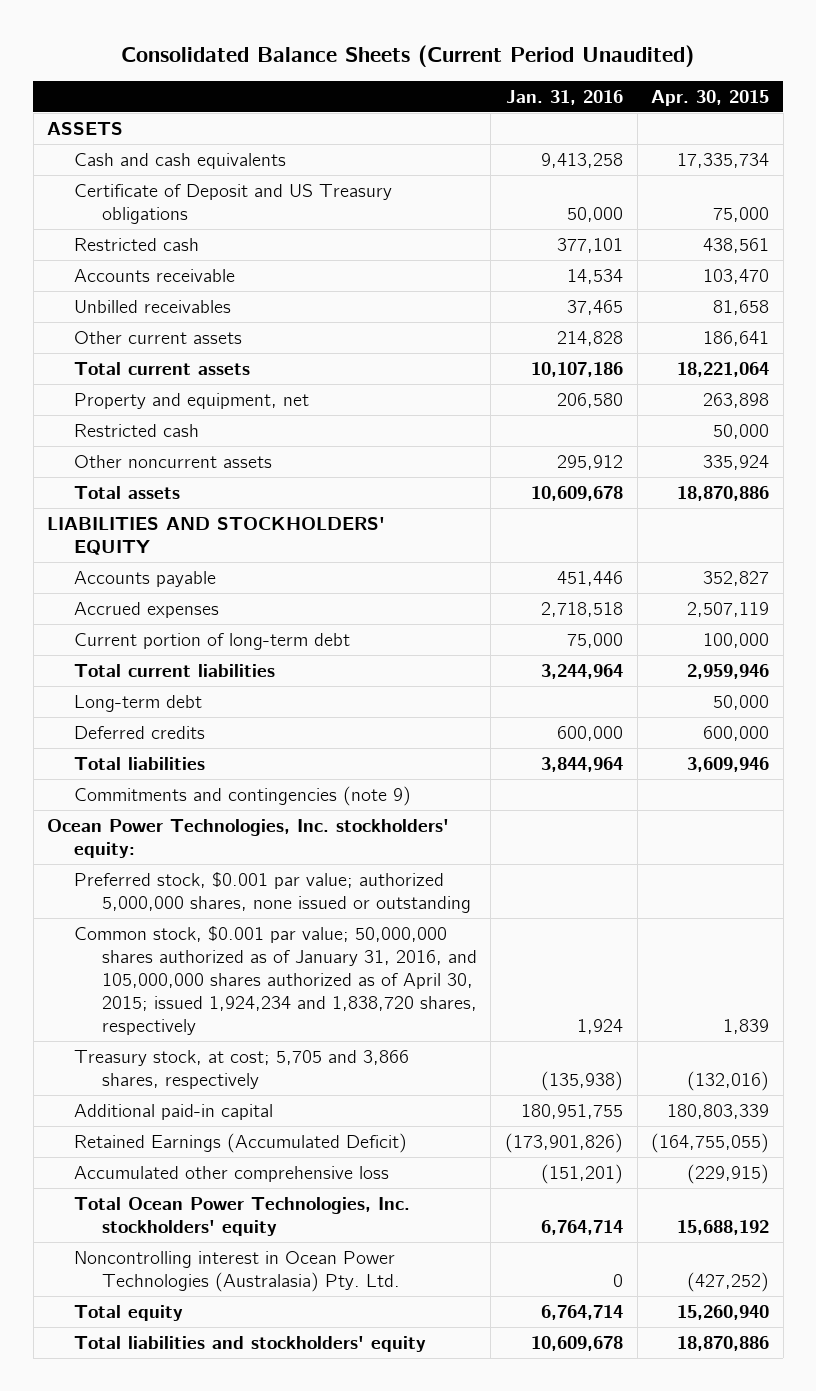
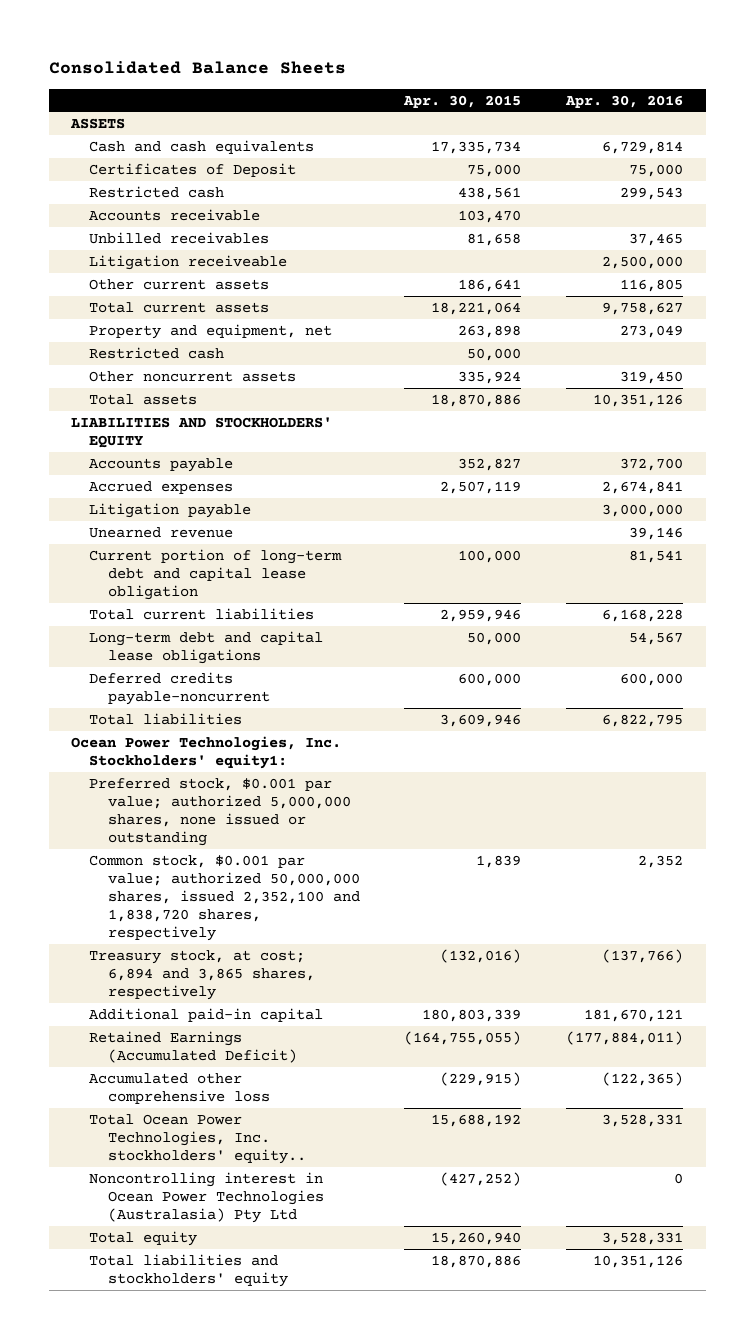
[121,45,695,68] Consolidated Balance Sheets (Current Period Unaudited) -> [49,61,347,75] Consolidated Balance Sheets
[506,90,624,106] Jan. 31, 2016 -> none
none -> [565,94,684,108] Apr. 30, 2016
[74,183,393,224] Certificate of Deposit and US Treasury obligations -> [89,162,297,177] Certificates of Deposit
none -> [89,254,288,270] Litigation receiveable
none -> [89,502,252,518] Litigation payable
none -> [89,526,234,538] Unearned revenue
[74,632,351,650] Current portion of long-term debt -> [89,548,343,600] Current portion of long-term debt and capital lease obligation
[74,694,203,712] Long-term debt -> none
none -> [89,630,324,664] Long-term debt and capital lease obligations
[74,725,206,739] Deferred credits -> [89,671,270,705] Deferred credits payable-noncurrent
[74,785,412,806] Commitments and contingencies (note 9) -> none
[47,818,450,858] Ocean Power Technologies, Inc. stockholders' equity: -> [71,735,342,769] Ocean Power Technologies, Inc. Stockholders' equity1:
[74,925,477,1036] Common stock, $0.001 par value; 50,000,000 shares authorized as of January 31, 2016, and 105,000,000 shares authorized as of April 30, 2015; issued 1,924,234 and 1,838,720 shares, respectively -> [89,854,360,941] Common stock, $0.001 par value; authorized 50,000,000 shares, issued 2,352,100 and 1,838,720 shares, respectively
[74,1049,410,1089] Treasury stock, at cost; 5,705 and 3,866 shares, respectively -> [89,949,315,1000] Treasury stock, at cost; 6,894 and 3,865 shares, respectively
[74,1196,411,1236] Total Ocean Power Technologies, Inc. stockholders' equity -> [89,1113,306,1164] Total Ocean Power Technologies, Inc. stockholders' equity..
[74,1250,400,1292] Noncontrolling interest in Ocean Power Technologies (Australasia) Pty. Ltd. -> [89,1171,324,1223] Noncontrolling interest in Ocean Power Technologies (Australasia) Pty Ltd

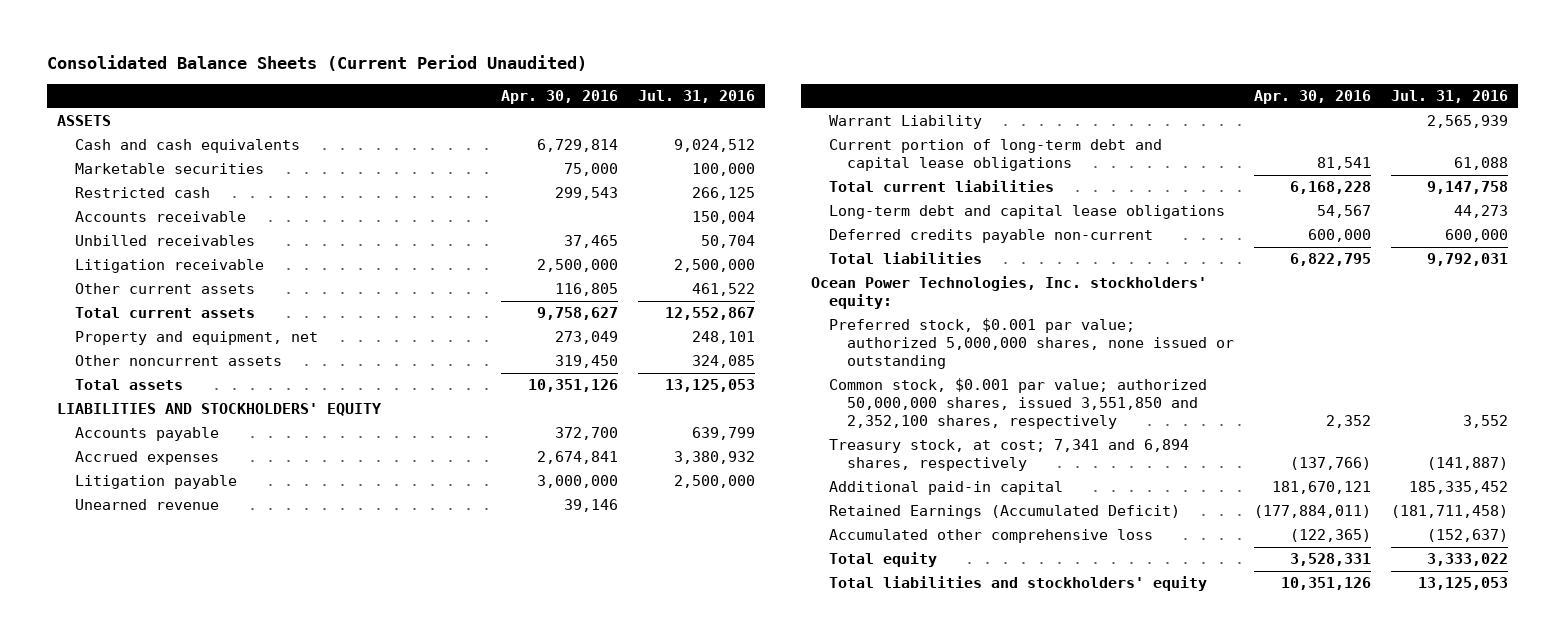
[49,61,347,75] Consolidated Balance Sheets -> [46,55,587,72] Consolidated Balance Sheets (Current Period Unaudited)
[403,94,522,108] Apr. 30, 2015 -> none
none -> [637,89,755,103] Jul. 31, 2016
[89,162,297,177] Certificates of Deposit -> [75,163,265,175] Marketable securities
[89,254,288,270] Litigation receiveable -> [75,259,265,274] Litigation receivable
[89,346,225,359] Restricted cash -> none
none -> [828,115,982,130] Warrant Liability
[89,548,343,600] Current portion of long-term debt and capital lease obligation -> [828,139,1162,172] Current portion of long-term debt and capital lease obligations
[89,671,270,705] Deferred credits payable-noncurrent -> [828,229,1153,244] Deferred credits payable non-current
[71,735,342,769] Ocean Power Technologies, Inc. Stockholders' equity1: -> [810,276,1207,310] Ocean Power Technologies, Inc. stockholders' equity:
[89,854,360,941] Common stock, $0.001 par value; authorized 50,000,000 shares, issued 2,352,100 and 1,838,720 shares, respectively -> [828,378,1207,430] Common stock, $0.001 par value; authorized 50,000,000 shares, issued 3,551,850 and 2,352,100 shares, respectively
[89,949,315,1000] Treasury stock, at cost; 6,894 and 3,865 shares, respectively -> [828,439,1189,472] Treasury stock, at cost; 7,341 and 6,894 shares, respectively
[89,1113,306,1164] Total Ocean Power Technologies, Inc. stockholders' equity.. -> none
[89,1171,324,1223] Noncontrolling interest in Ocean Power Technologies (Australasia) Pty Ltd -> none

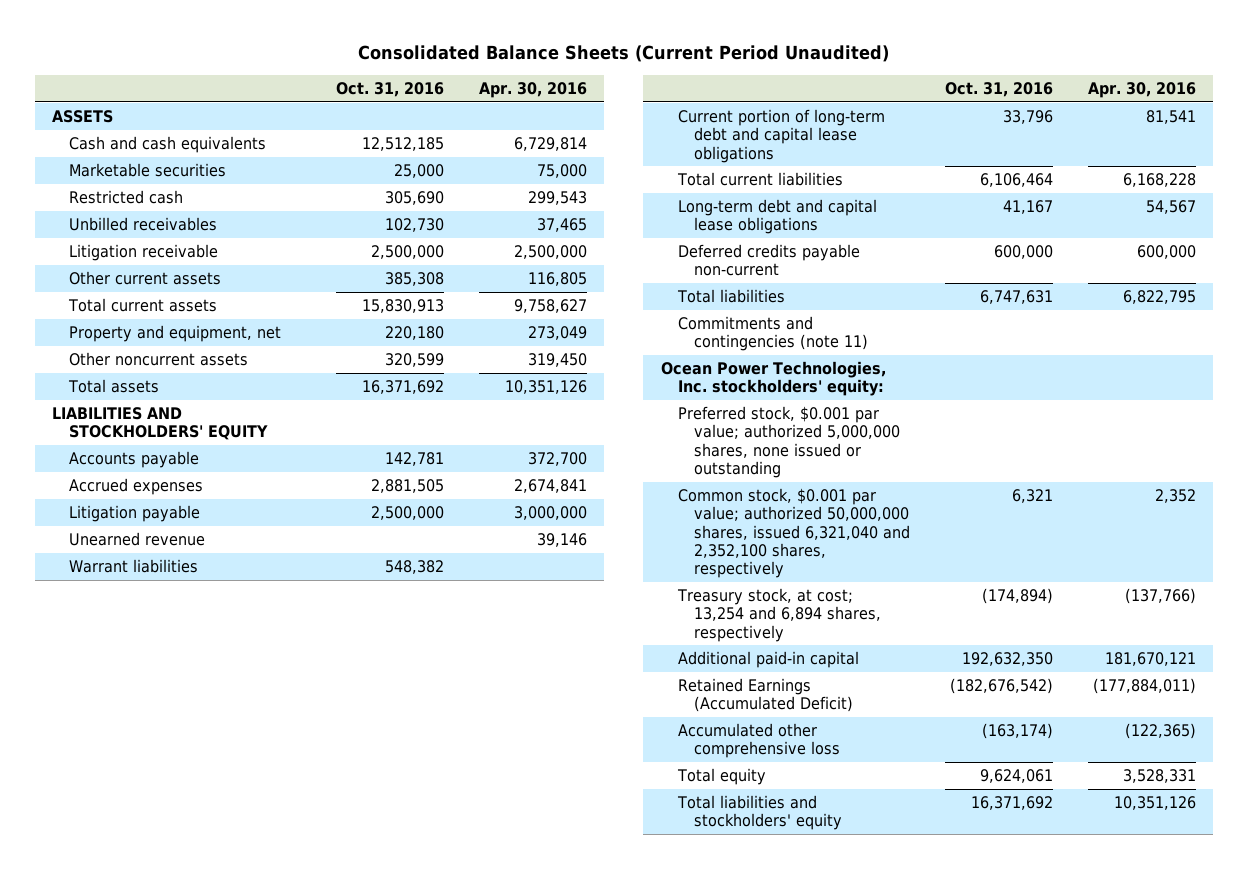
[637,89,755,103] Jul. 31, 2016 -> none
none -> [336,81,445,97] Oct. 31, 2016
[75,211,247,223] Accounts receivable -> none
[828,115,982,130] Warrant Liability -> [68,559,198,574] Warrant liabilities
none -> [677,316,869,352] Commitments and contingencies (note 11)
[828,378,1207,430] Common stock, $0.001 par value; authorized 50,000,000 shares, issued 3,551,850 and 2,352,100 shares, respectively -> [677,488,911,579] Common stock, $0.001 par value; authorized 50,000,000 shares, issued 6,321,040 and 2,352,100 shares, respectively
[828,439,1189,472] Treasury stock, at cost; 7,341 and 6,894 shares, respectively -> [676,588,882,642] Treasury stock, at cost; 13,254 and 6,894 shares, respectively

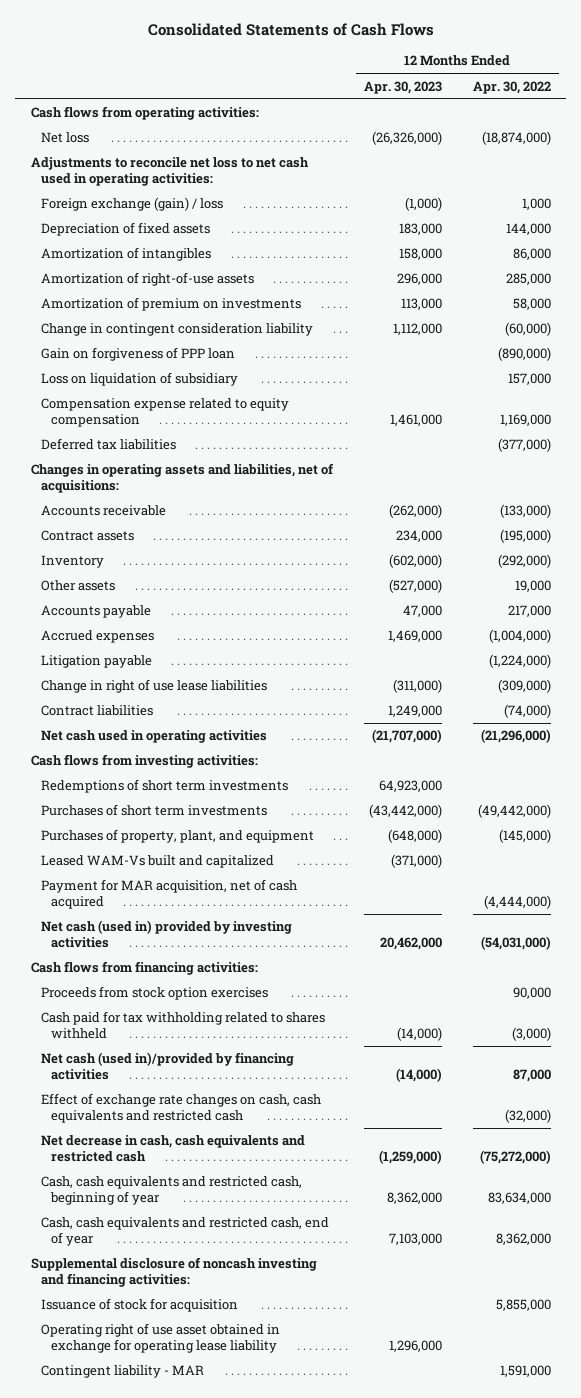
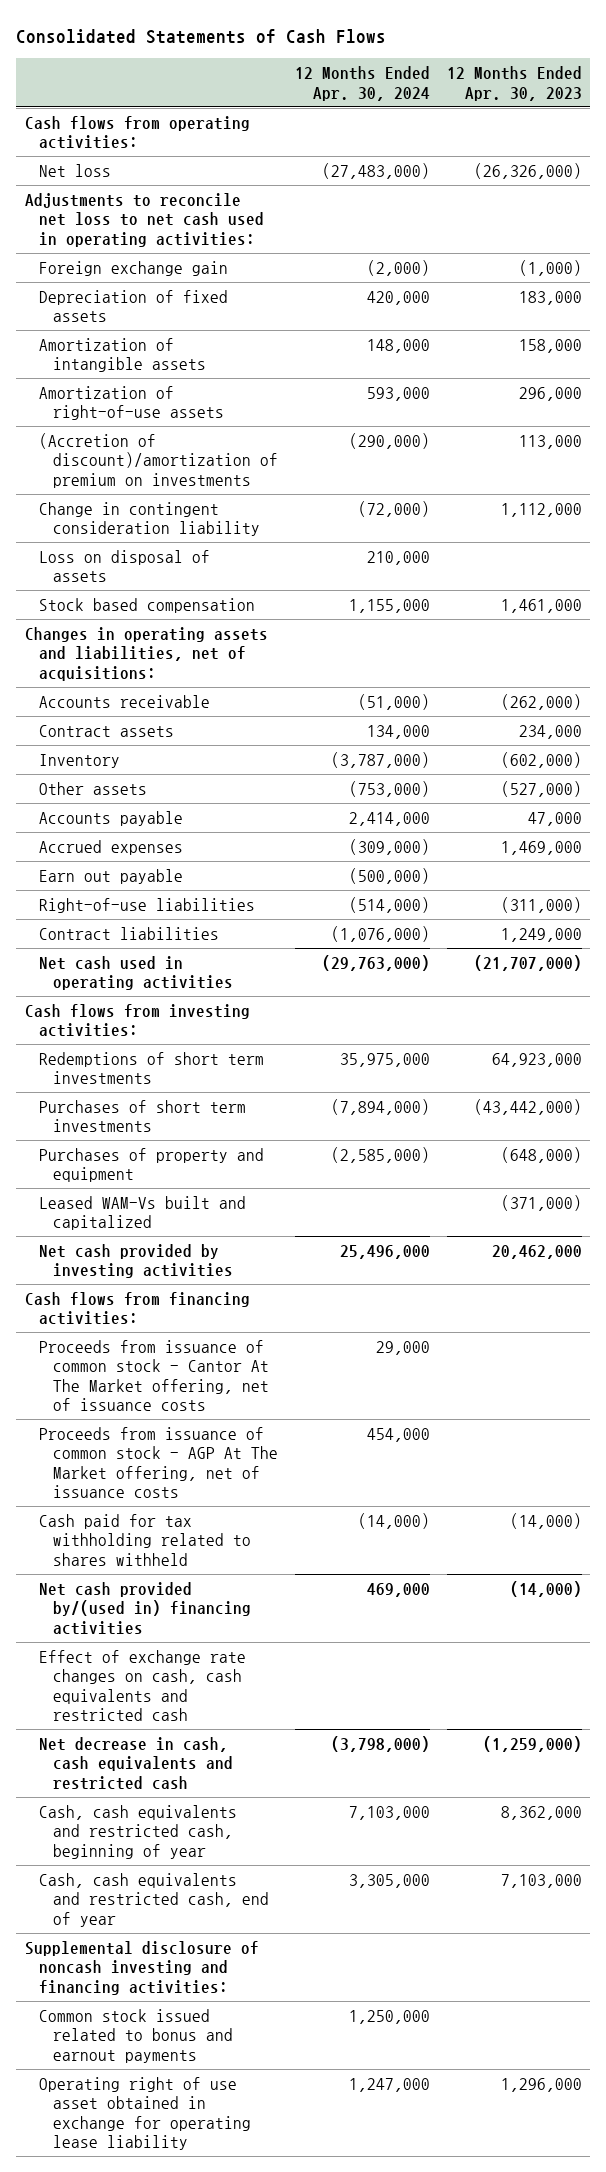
[472,80,551,94] Apr. 30, 2022 -> none
none -> [294,66,430,101] 12 Months Ended Apr. 30, 2024
[40,197,223,212] Foreign exchange (gain) / loss -> [38,260,228,276] Foreign exchange gain
[40,247,211,262] Amortization of intangibles -> [38,337,207,373] Amortization of intangible assets
[40,297,301,312] Amortization of premium on investments -> [38,432,279,488] (Accretion of discount)/amortization of premium on investments
[40,347,235,362] Gain on forgiveness of PPP loan -> none
[40,372,238,387] Loss on liquidation of subsidiary -> none
[40,438,176,451] Deferred tax liabilities -> none
none -> [38,549,210,583] Loss on disposal of assets
[40,398,289,427] Compensation expense related to equity compensation -> [38,597,255,613] Stock based compensation
[40,655,152,669] Litigation payable -> none
none -> [38,868,183,884] Earn out payable
[40,679,267,694] Change in right of use lease liabilities -> [38,897,255,913] Right-of-use liabilities
[40,829,314,844] Purchases of property, plant, and equipment -> [38,1147,264,1183] Purchases of property and equipment
[40,879,297,909] Payment for MAR acquisition, net of cash acquired -> none
[40,920,292,948] Net cash (used in) provided by investing activities -> [38,1243,234,1279] Net cash provided by investing activities
[40,986,268,1001] Proceeds from stock option exercises -> none
none -> [38,1339,270,1412] Proceeds from issuance of common stock - Cantor At The Market offering, net of issuance costs
none -> [38,1426,279,1499] Proceeds from issuance of common stock - AGP At The Market offering, net of issuance costs
[40,1052,294,1080] Net cash (used in)/provided by financing activities -> [38,1581,252,1635] Net cash provided by/(used in) financing activities
[40,1298,238,1313] Issuance of stock for acquisition -> [38,2008,234,2063] Common stock issued related to bonus and earnout payments
[40,1365,204,1379] Contingent liability - MAR -> none

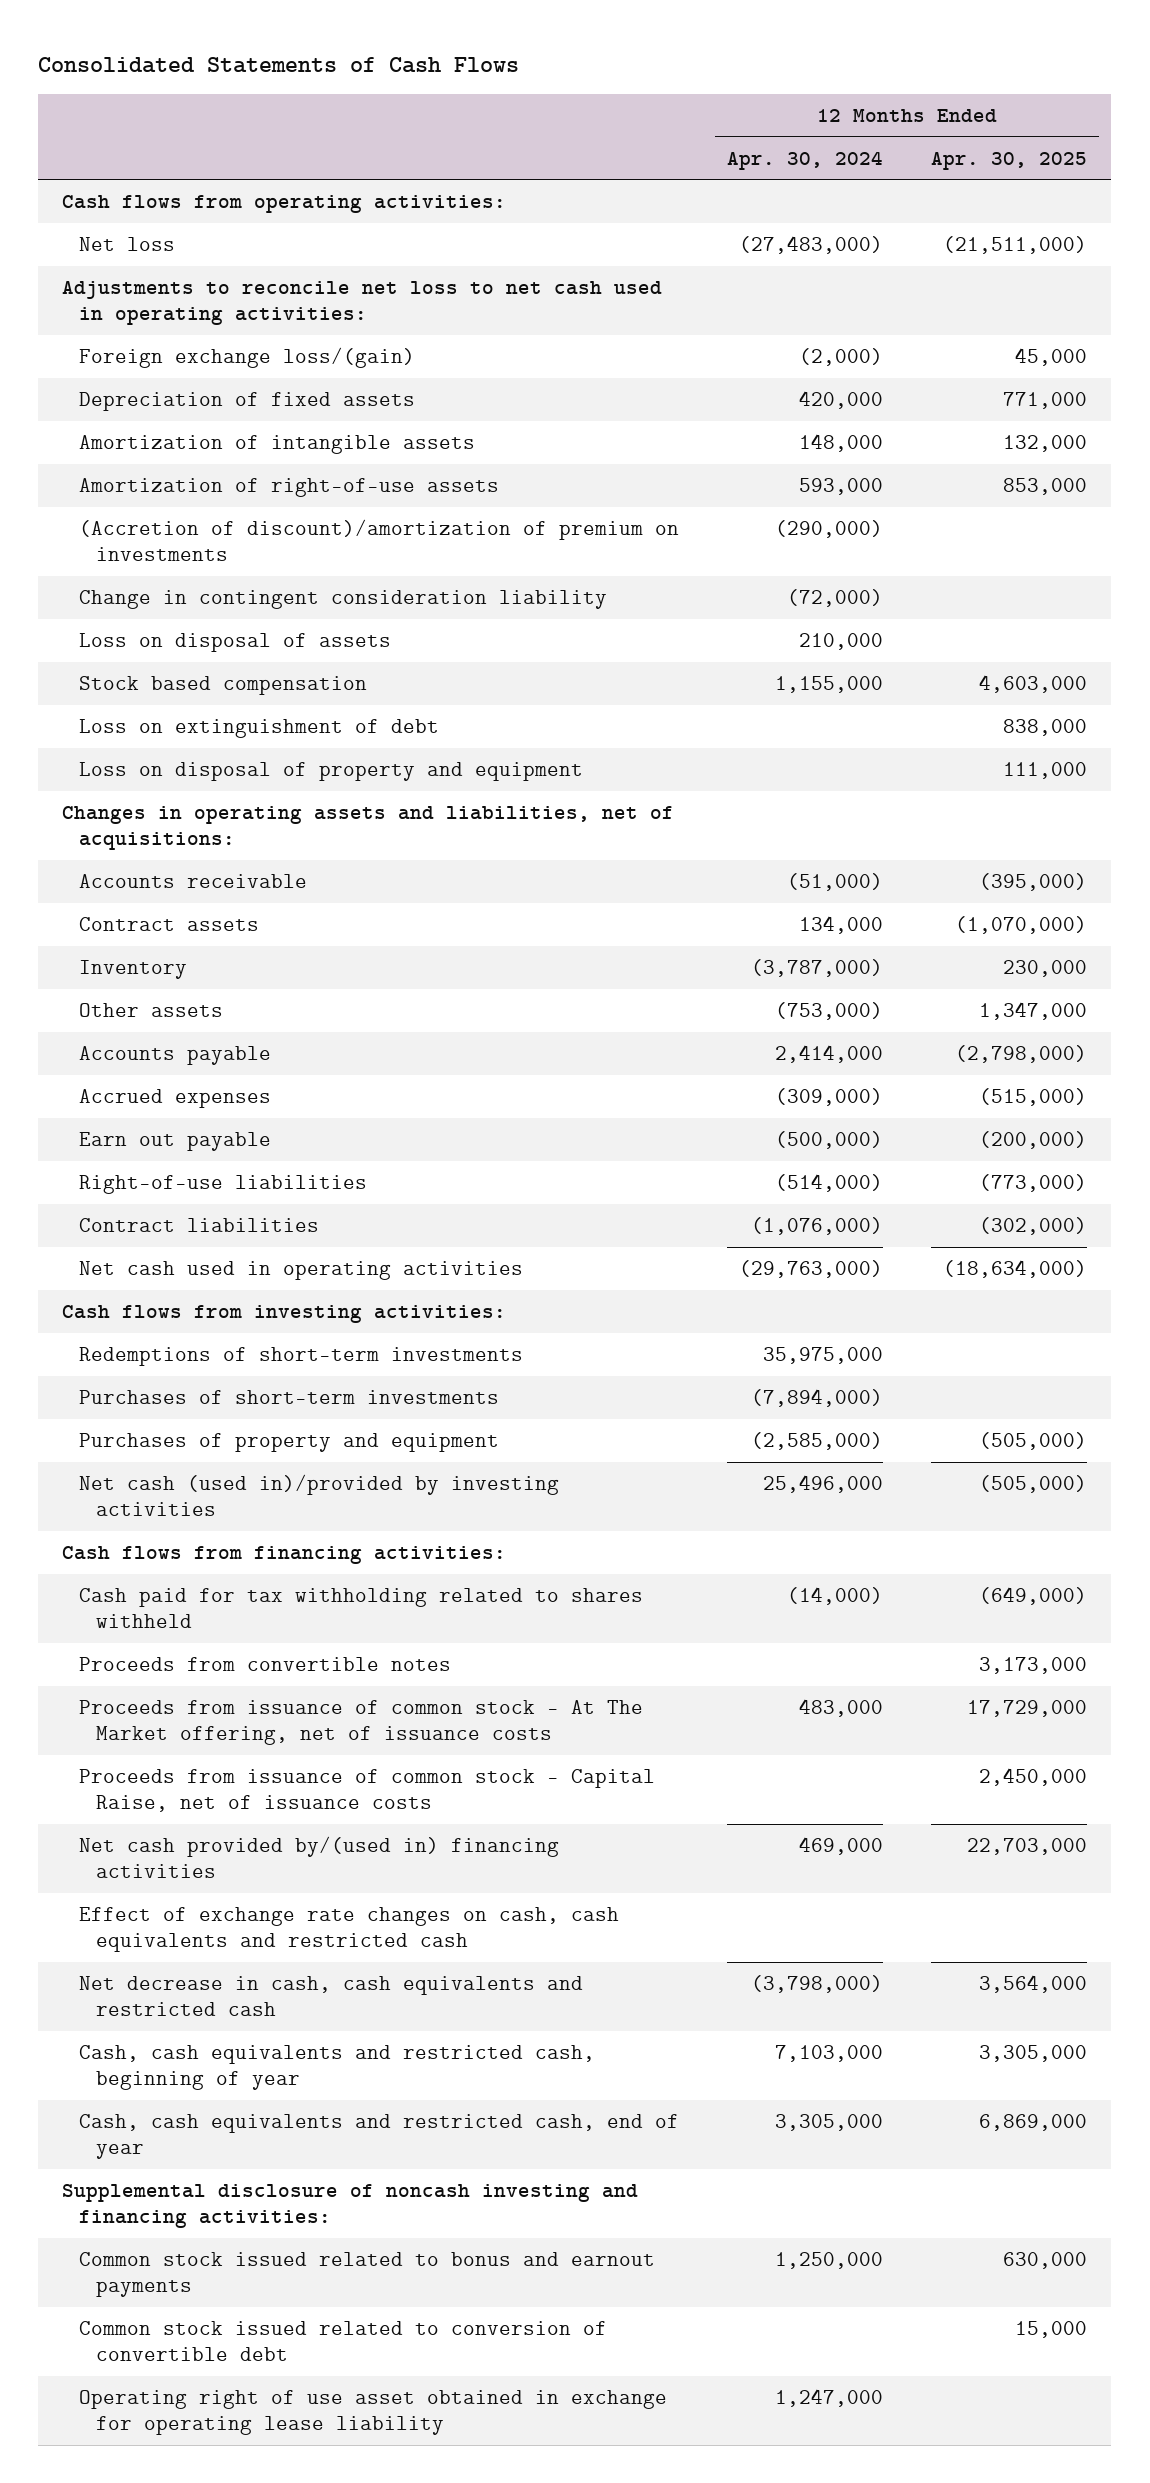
[446,66,582,101] 12 Months Ended Apr. 30, 2023 -> none
none -> [931,151,1088,170] Apr. 30, 2025
[38,260,228,276] Foreign exchange gain -> [79,347,416,369] Foreign exchange loss/(gain)
none -> [79,719,440,739] Loss on extinguishment of debt
none -> [79,762,584,782] Loss on disposal of property and equipment
[38,1051,264,1085] Redemptions of short term investments -> [79,1347,524,1367] Redemptions of short-term investments
[38,1099,246,1133] Purchases of short term investments -> [79,1390,500,1405] Purchases of short-term investments
[38,1195,246,1231] Leased WAM-Vs built and capitalized -> none
[38,1243,234,1279] Net cash provided by investing activities -> [79,1474,560,1517] Net cash (used in)/provided by investing activities
[38,1339,270,1412] Proceeds from issuance of common stock - Cantor At The Market offering, net of issuance costs -> none
[38,1426,279,1499] Proceeds from issuance of common stock - AGP At The Market offering, net of issuance costs -> none
none -> [79,1657,452,1672] Proceeds from convertible notes
none -> [79,1700,644,1746] Proceeds from issuance of common stock - At The Market offering, net of issuance costs
none -> [79,1769,656,1813] Proceeds from issuance of common stock - Capital Raise, net of issuance costs
none -> [79,2321,608,2362] Common stock issued related to conversion of convertible debt

